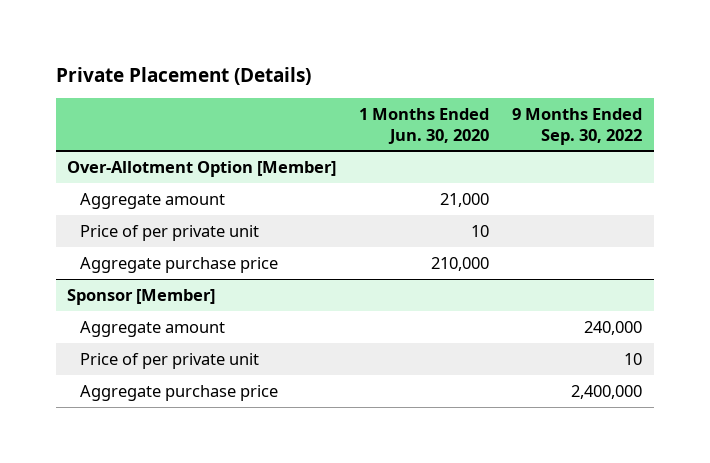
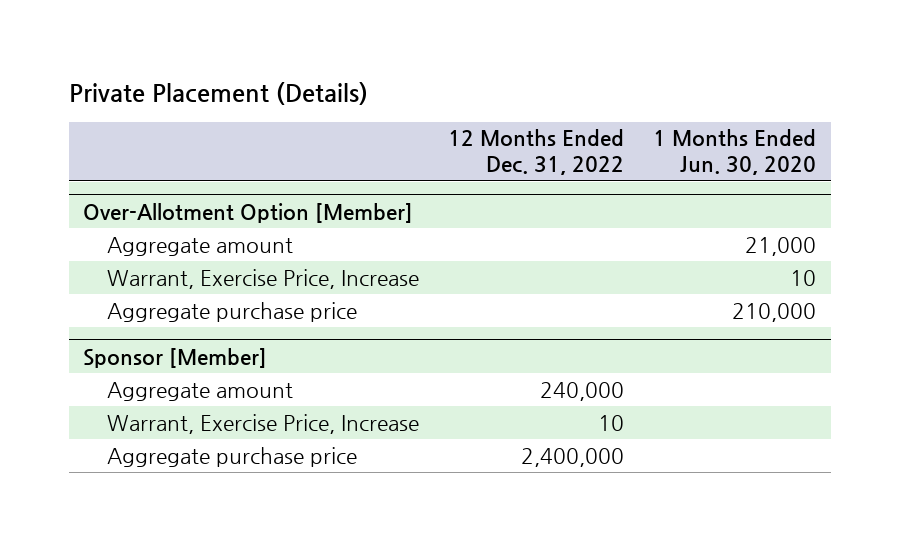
[512,108,643,145] 9 Months Ended Sep. 30, 2022 -> none
none -> [448,129,625,176] 12 Months Ended Dec. 31, 2022
[79,224,259,241] Price of per private unit -> none
none -> [107,268,420,289] Warrant, Exercise Price, Increase
[79,352,259,369] Price of per private unit -> none
none -> [107,413,420,434] Warrant, Exercise Price, Increase

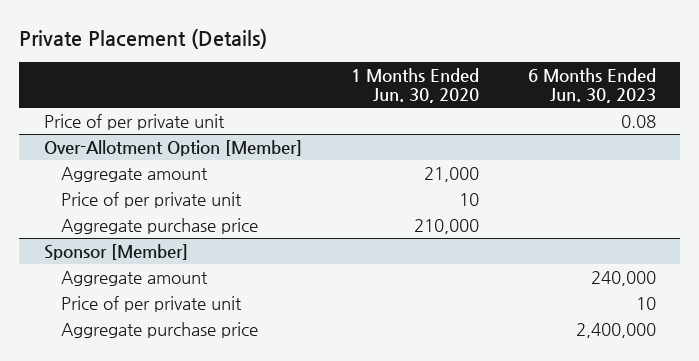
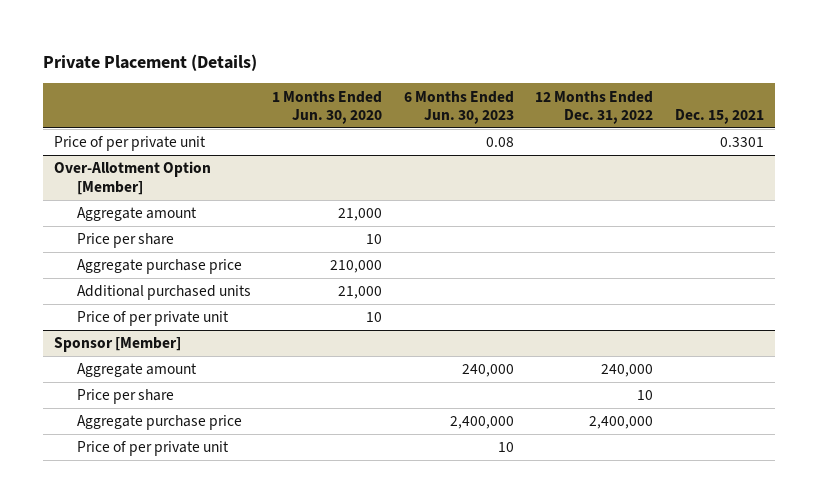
none -> [535,90,654,124] 12 Months Ended Dec. 31, 2022
none -> [674,108,764,124] Dec. 15, 2021
none -> [76,233,174,249] Price per share
none -> [76,285,251,301] Additional purchased units
[60,191,242,208] Price of per private unit -> [76,311,229,327] Price of per private unit
none -> [76,389,174,405] Price per share
[60,295,242,312] Price of per private unit -> [76,441,229,457] Price of per private unit

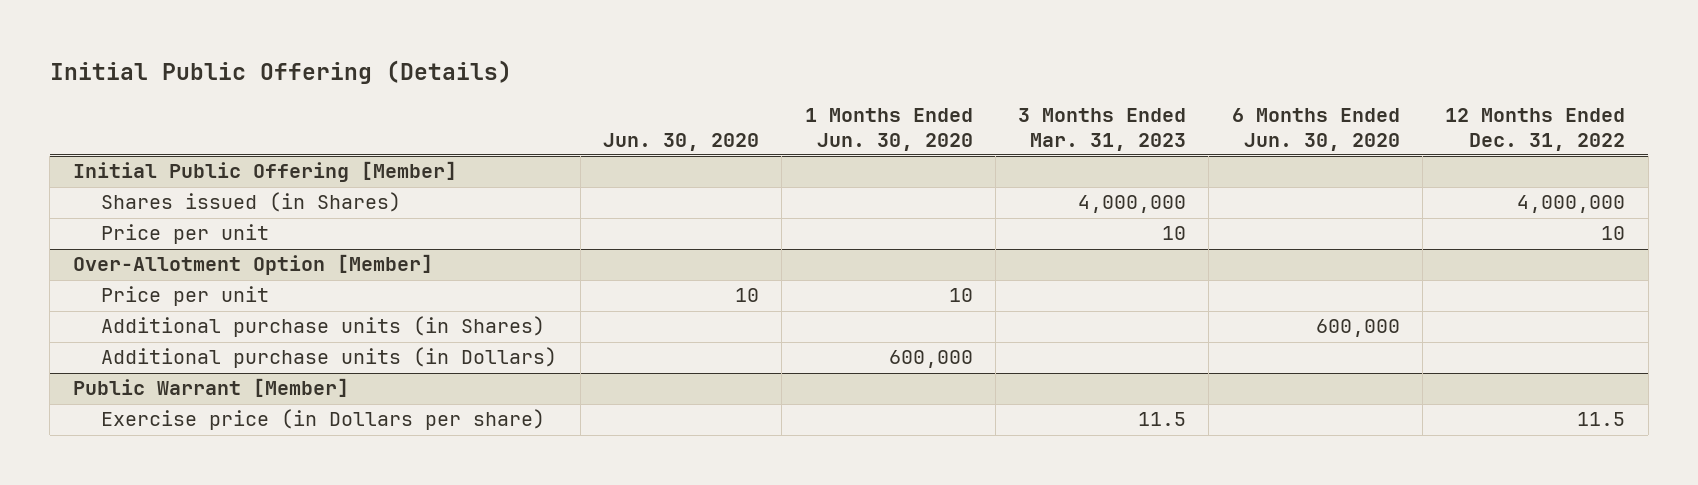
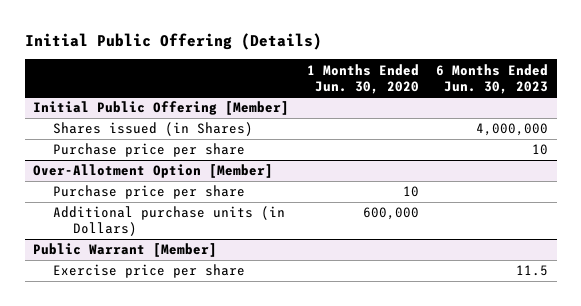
[602,132,759,151] Jun. 30, 2020 -> none
[1018,107,1187,151] 3 Months Ended Mar. 31, 2023 -> none
[1231,107,1400,151] 6 Months Ended Jun. 30, 2020 -> none
[1445,107,1626,151] 12 Months Ended Dec. 31, 2022 -> none
none -> [436,63,549,94] 6 Months Ended Jun. 30, 2023
[101,224,270,245] Price per unit -> none
none -> [53,143,246,158] Purchase price per share
[101,286,270,307] Price per unit -> none
[101,316,546,338] Additional purchase units (in Shares) -> none
none -> [53,185,246,200] Purchase price per share
[101,409,546,431] Exercise price (in Dollars per share) -> [53,264,246,279] Exercise price per share

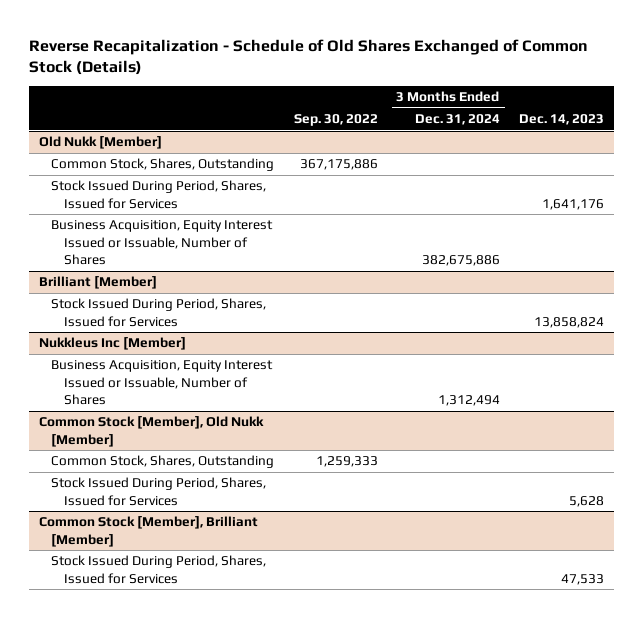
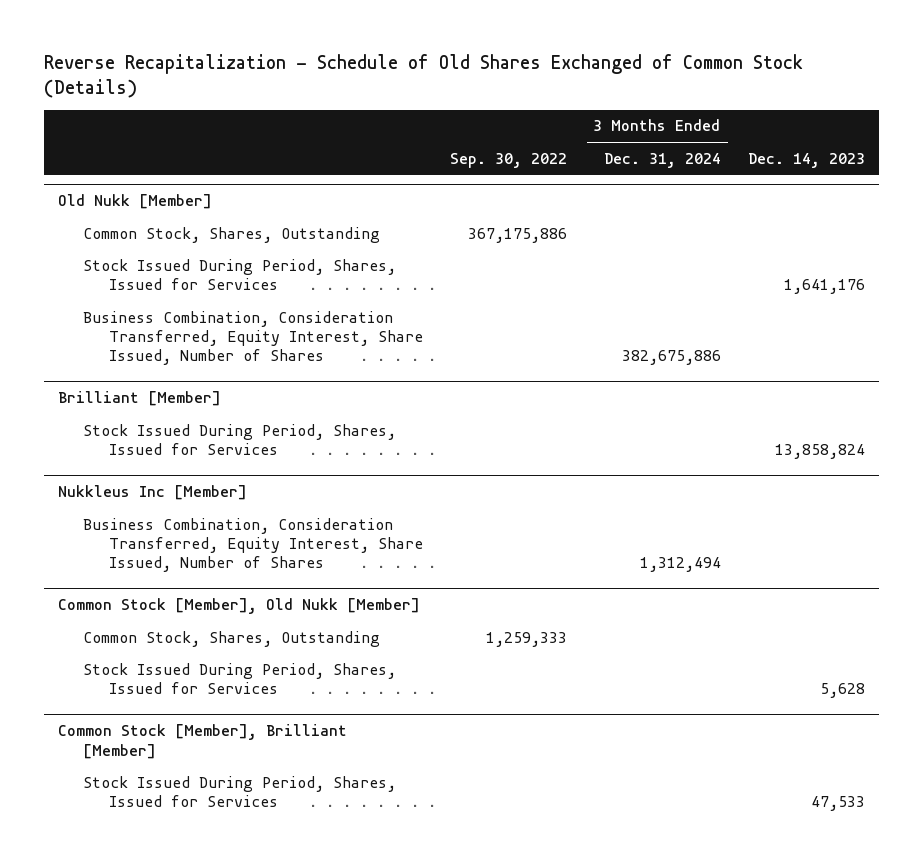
[51,220,274,266] Business Acquisition, Equity Interest Issued or Issuable, Number of Shares -> [83,310,423,366] Business Combination, Consideration Transferred, Equity Interest, Share Issued, Number of Shares
[51,360,274,406] Business Acquisition, Equity Interest Issued or Issuable, Number of Shares -> [83,517,423,573] Business Combination, Consideration Transferred, Equity Interest, Share Issued, Number of Shares

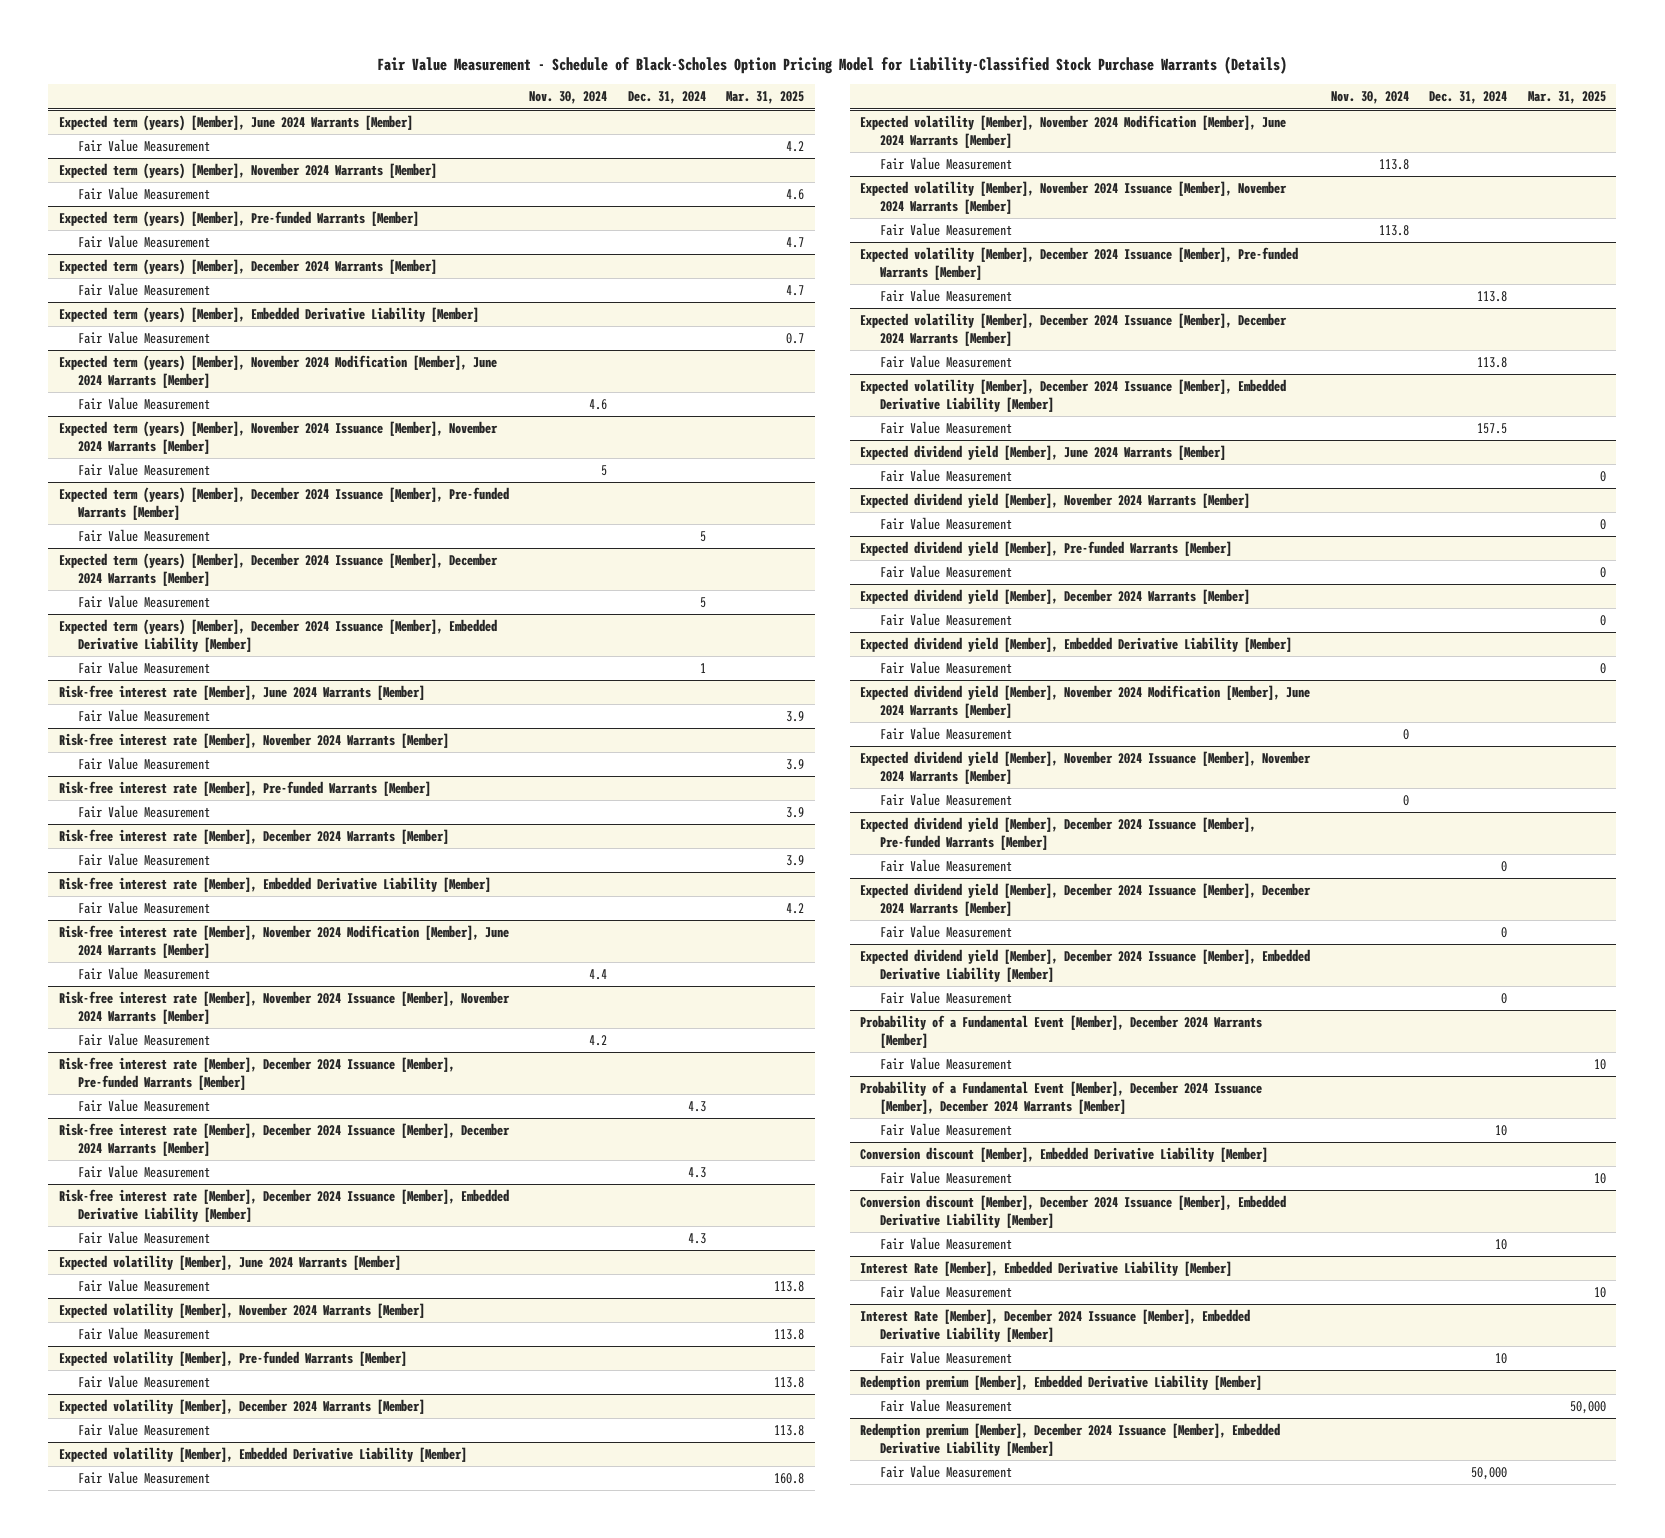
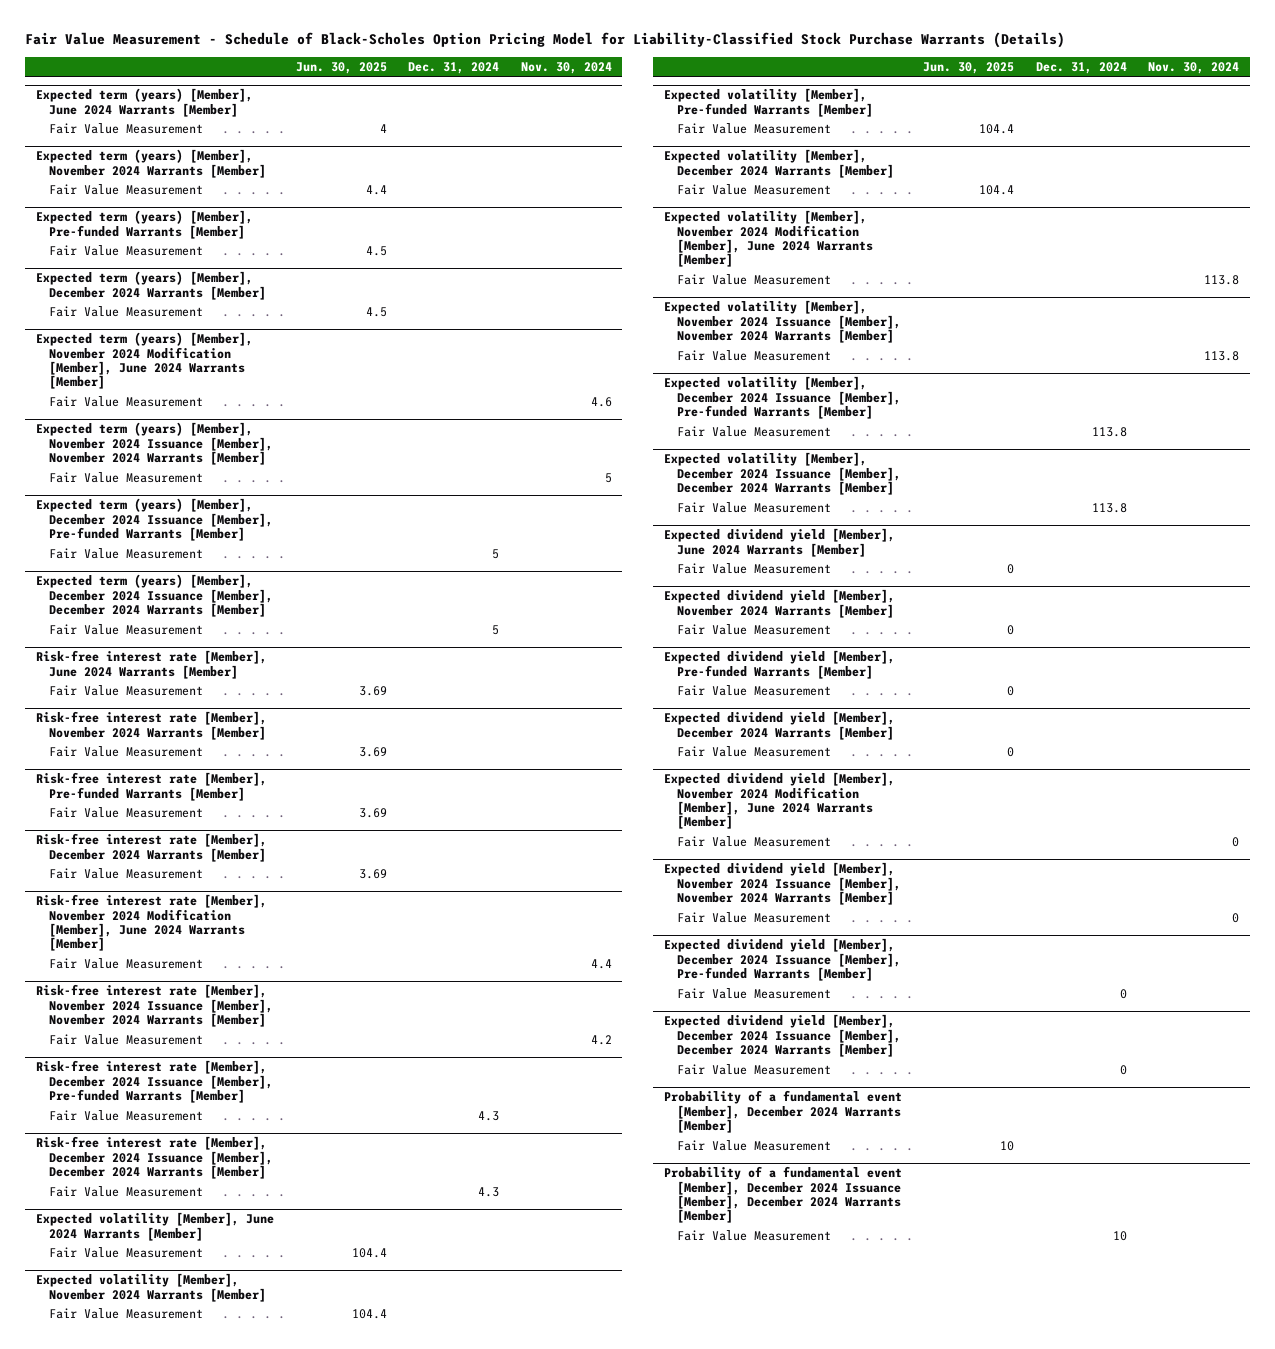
[726,91,805,105] Mar. 31, 2025 -> none
none -> [295,61,387,74] Jun. 30, 2025
[58,306,479,323] Expected term (years) [Member], Embedded Derivative Liability [Member] -> none
[78,330,211,344] Fair Value Measurement -> none
[58,618,497,653] Expected term (years) [Member], December 2024 Issuance [Member], Embedded Derivative Liability [Member] -> none
[78,660,211,674] Fair Value Measurement -> none
[58,876,491,892] Risk-free interest rate [Member], Embedded Derivative Liability [Member] -> none
[78,900,211,914] Fair Value Measurement -> none
[58,1188,509,1223] Risk-free interest rate [Member], December 2024 Issuance [Member], Embedded Derivative Liability [Member] -> none
[78,1230,211,1244] Fair Value Measurement -> none
[58,1446,467,1462] Expected volatility [Member], Embedded Derivative Liability [Member] -> none
[78,1470,211,1484] Fair Value Measurement -> none
[860,378,1287,413] Expected volatility [Member], December 2024 Issuance [Member], Embedded Derivative Liability [Member] -> none
[879,420,1012,434] Fair Value Measurement -> none
[860,636,1293,652] Expected dividend yield [Member], Embedded Derivative Liability [Member] -> none
[879,660,1012,674] Fair Value Measurement -> none
[860,948,1311,983] Expected dividend yield [Member], December 2024 Issuance [Member], Embedded Derivative Liability [Member] -> none
[879,990,1012,1004] Fair Value Measurement -> none
[860,1014,1263,1049] Probability of a Fundamental Event [Member], December 2024 Warrants [Member] -> [663,1090,902,1133] Probability of a fundamental event [Member], December 2024 Warrants [Member]
[860,1080,1263,1115] Probability of a Fundamental Event [Member], December 2024 Issuance [Member], December 2024 Warrants [Member] -> [663,1166,902,1224] Probability of a fundamental event [Member], December 2024 Issuance [Member], December 2024 Warrants [Member]
[860,1146,1269,1162] Conversion discount [Member], Embedded Derivative Liability [Member] -> none
[879,1170,1012,1184] Fair Value Measurement -> none
[860,1194,1287,1229] Conversion discount [Member], December 2024 Issuance [Member], Embedded Derivative Liability [Member] -> none
[879,1236,1012,1250] Fair Value Measurement -> none
[860,1260,1233,1276] Interest Rate [Member], Embedded Derivative Liability [Member] -> none
[879,1284,1012,1298] Fair Value Measurement -> none
[860,1308,1251,1343] Interest Rate [Member], December 2024 Issuance [Member], Embedded Derivative Liability [Member] -> none
[879,1350,1012,1364] Fair Value Measurement -> none
[860,1374,1263,1390] Redemption premium [Member], Embedded Derivative Liability [Member] -> none
[879,1398,1012,1412] Fair Value Measurement -> none
[860,1422,1281,1457] Redemption premium [Member], December 2024 Issuance [Member], Embedded Derivative Liability [Member] -> none
[879,1464,1012,1478] Fair Value Measurement -> none

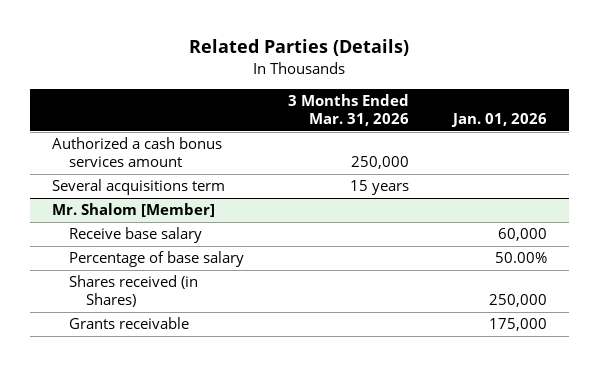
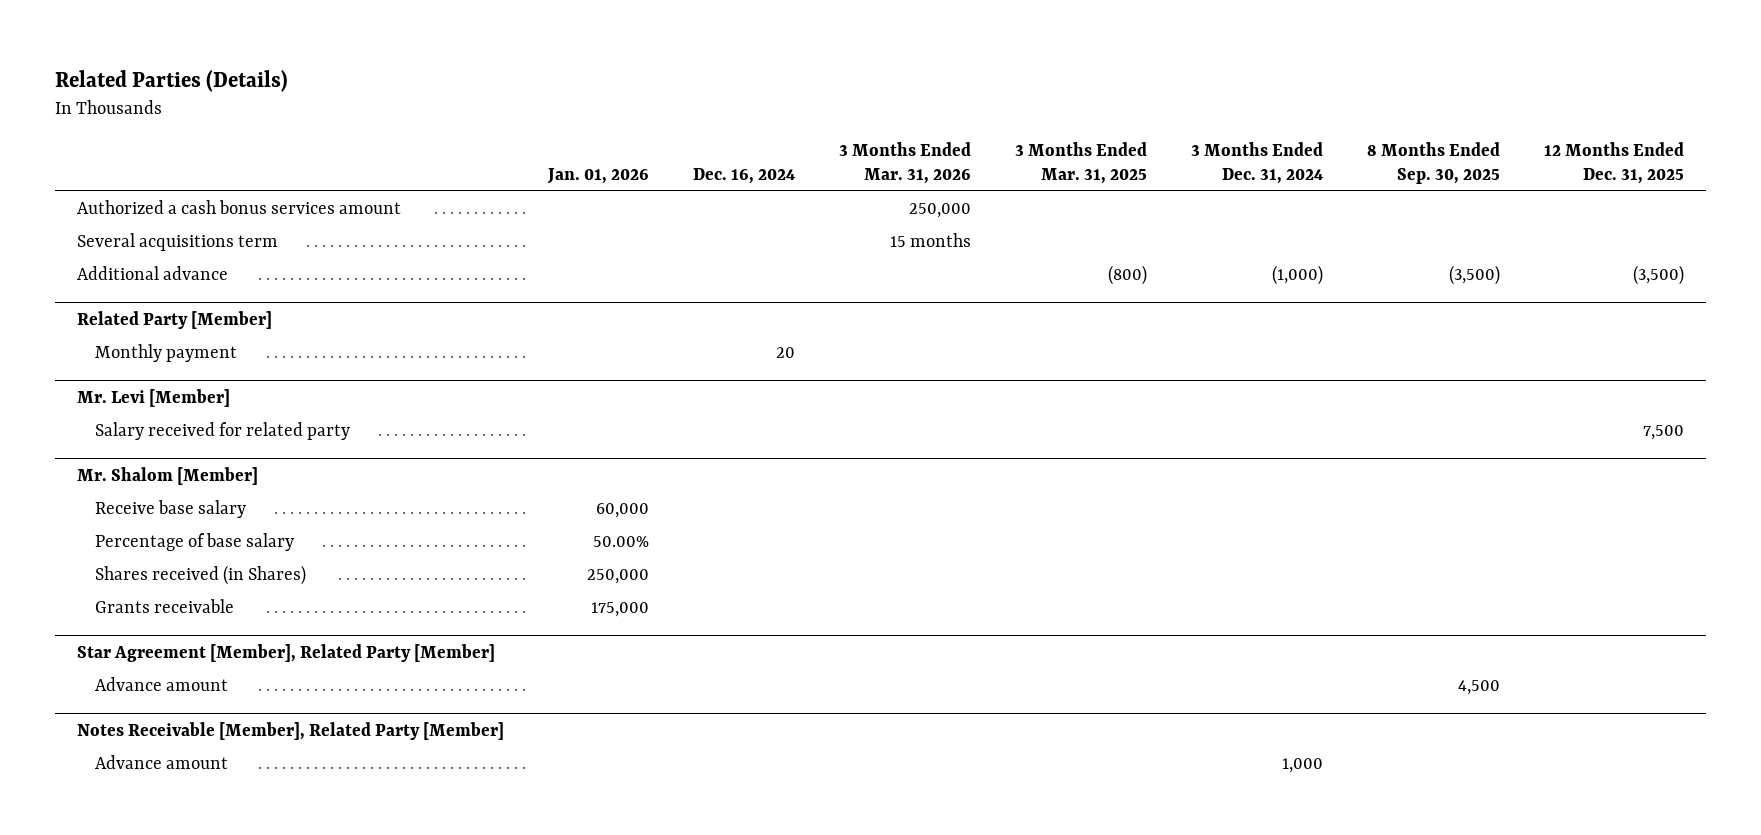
none -> [693,168,796,185] Dec. 16, 2024
none -> [1015,142,1148,185] 3 Months Ended Mar. 31, 2025
none -> [1191,142,1324,185] 3 Months Ended Dec. 31, 2024
none -> [1367,142,1501,185] 8 Months Ended Sep. 30, 2025
none -> [1544,142,1685,185] 12 Months Ended Dec. 31, 2025
[349,180,409,196] 15 years -> [890,233,972,248] 15 months
none -> [77,266,229,281] Additional advance
none -> [77,310,273,329] Related Party [Member]
none -> [94,344,237,363] Monthly payment
none -> [77,388,231,407] Mr. Levi [Member]
none -> [94,422,350,441] Salary received for related party
none -> [77,643,496,662] Star Agreement [Member], Related Party [Member]
none -> [94,677,228,692] Advance amount
none -> [77,721,505,740] Notes Receivable [Member], Related Party [Member]
none -> [94,755,228,770] Advance amount

